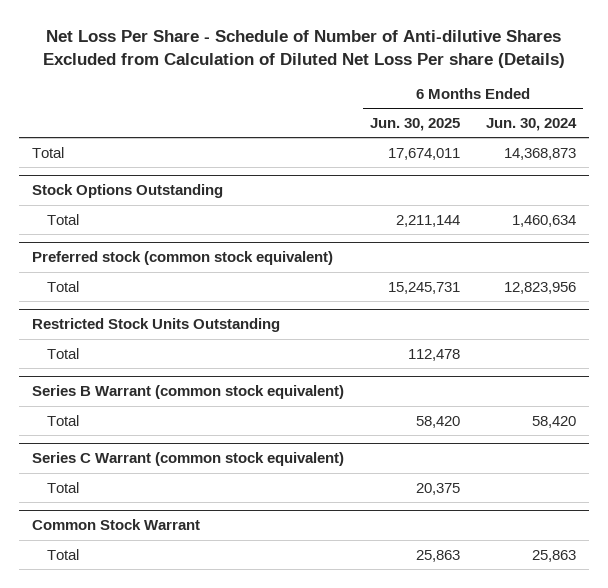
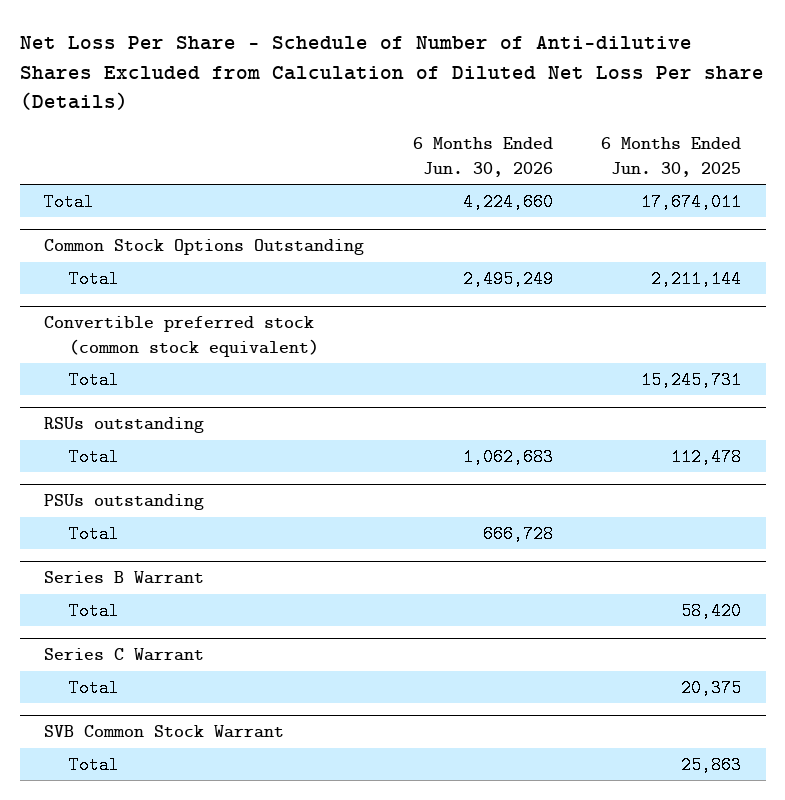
[486,118,578,132] Jun. 30, 2024 -> none
none -> [412,137,553,177] 6 Months Ended Jun. 30, 2026
[31,184,223,199] Stock Options Outstanding -> [43,239,364,256] Common Stock Options Outstanding
[31,251,333,266] Preferred stock (common stock equivalent) -> [43,316,319,357] Convertible preferred stock (common stock equivalent)
[31,318,280,333] Restricted Stock Units Outstanding -> [43,417,204,434] RSUs outstanding
none -> [43,494,204,511] PSUs outstanding
none -> [68,525,119,544] Total
[31,385,344,400] Series B Warrant (common stock equivalent) -> [43,571,204,585] Series B Warrant
[31,452,344,467] Series C Warrant (common stock equivalent) -> [43,648,204,662] Series C Warrant
[31,519,200,531] Common Stock Warrant -> [43,725,284,739] SVB Common Stock Warrant

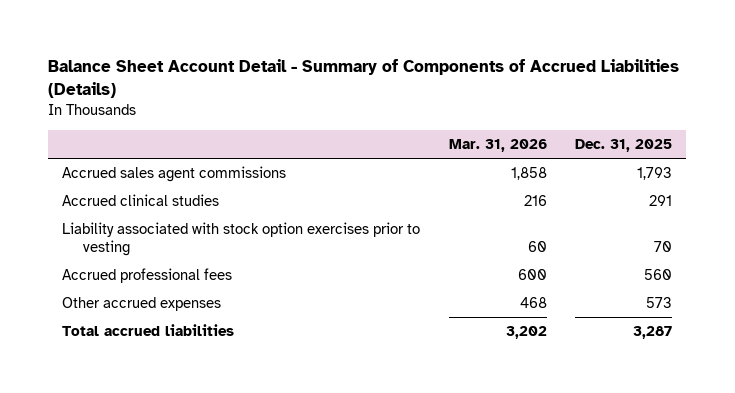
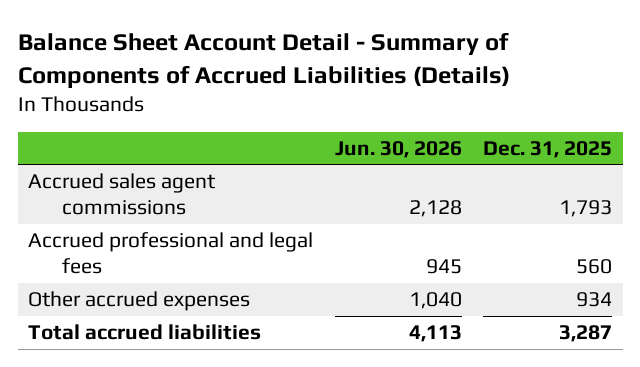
[448,139,547,153] Mar. 31, 2026 -> none
none -> [334,140,462,158] Jun. 30, 2026
[62,194,220,207] Accrued clinical studies -> none
[62,222,421,256] Liability associated with stock option exercises prior to vesting -> none
[62,268,233,284] Accrued professional fees -> [28,232,314,275] Accrued professional and legal fees
[646,297,673,309] 573 -> [575,292,612,308] 934

